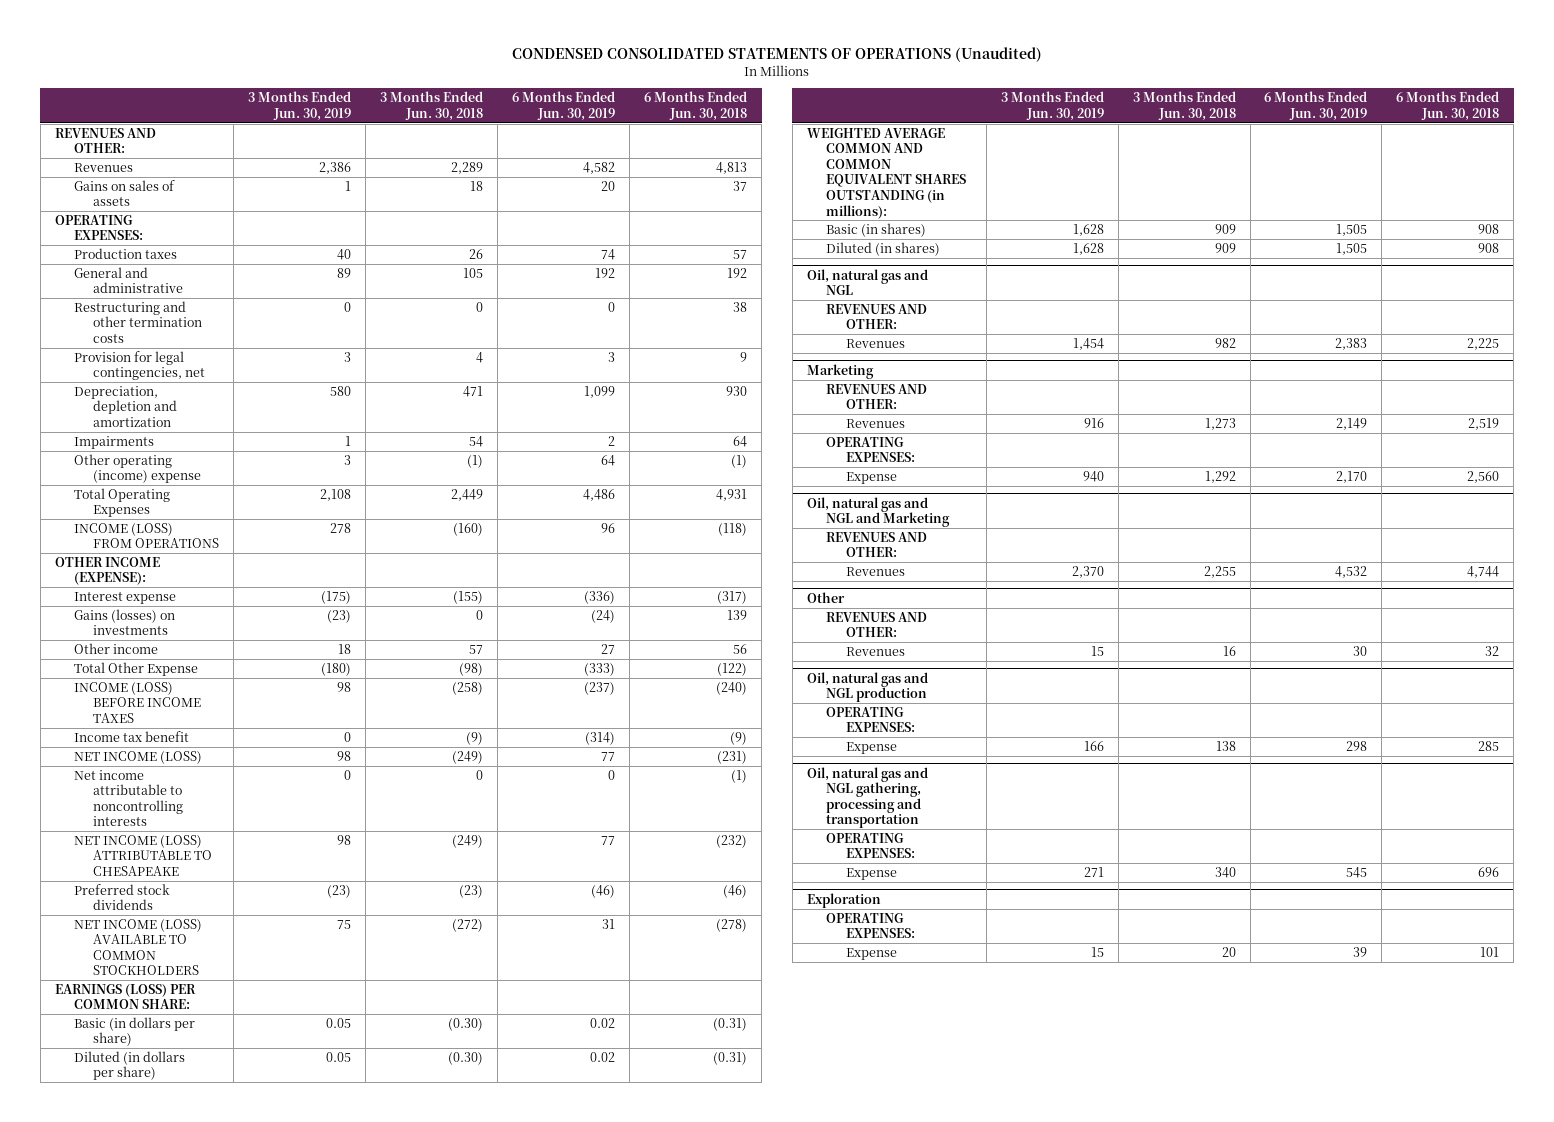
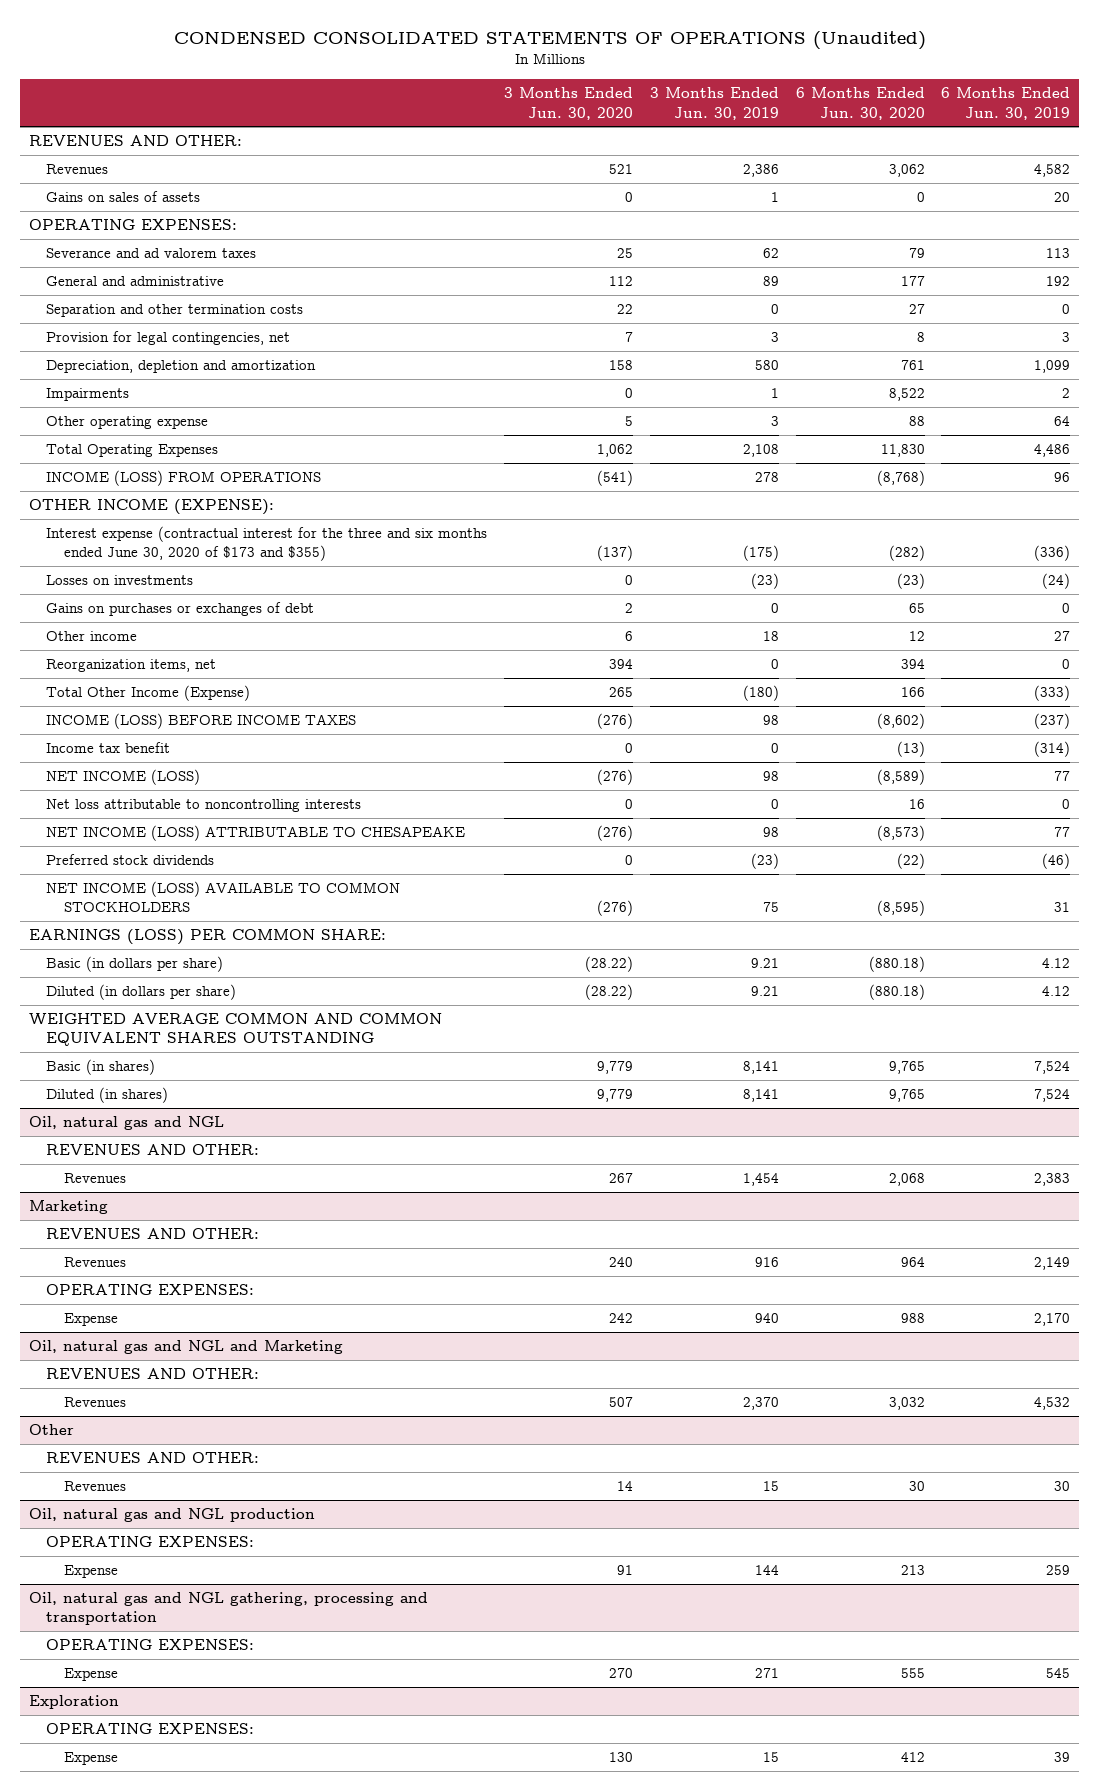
[380,91,484,121] 3 Months Ended Jun. 30, 2018 -> none
[644,91,748,121] 6 Months Ended Jun. 30, 2018 -> none
none -> [504,87,634,120] 3 Months Ended Jun. 30, 2020
none -> [795,87,925,120] 6 Months Ended Jun. 30, 2020
[73,247,177,259] Production taxes -> none
none -> [46,248,257,259] Severance and ad valorem taxes
[73,300,203,343] Restructuring and other termination costs -> [46,304,304,318] Separation and other termination costs
[73,453,202,484] Other operating (income) expense -> [46,416,209,430] Other operating expense
[73,591,176,604] Interest expense -> [46,526,488,562] Interest expense (contractual interest for the three and six months ended June 30, 2020 of $173 and $355)
[73,608,175,636] Gains (losses) on investments -> [46,575,194,586] Losses on investments
none -> [46,602,315,617] Gains on purchases or exchanges of debt
none -> [46,659,217,673] Reorganization items, net
[73,661,198,676] Total Other Expense -> [46,685,251,702] Total Other Income (Expense)
[73,769,184,827] Net income attributable to noncontrolling interests -> [46,799,362,813] Net loss attributable to noncontrolling interests
[326,1017,352,1028] 0.05 -> [750,958,779,969] 9.21
[590,1017,616,1028] 0.02 -> [1042,958,1071,969] 4.12
[326,1051,352,1062] 0.05 -> [750,986,779,997] 9.21
[590,1051,616,1062] 0.02 -> [1042,986,1071,997] 4.12
[806,127,967,219] WEIGHTED AVERAGE COMMON AND COMMON EQUIVALENT SHARES OUTSTANDING (in millions): -> [28,1013,442,1047] WEIGHTED AVERAGE COMMON AND COMMON EQUIVALENT SHARES OUTSTANDING
[1072,223,1104,236] 1,628 -> [742,1061,779,1075] 8,141
[1336,223,1368,236] 1,505 -> [1034,1061,1071,1075] 7,524
[1072,242,1104,255] 1,628 -> [742,1089,779,1103] 8,141
[1336,242,1368,255] 1,505 -> [1034,1089,1071,1103] 7,524
[1083,740,1104,751] 166 -> [754,1565,779,1576] 144
[1346,740,1368,751] 298 -> [1046,1565,1071,1576] 259

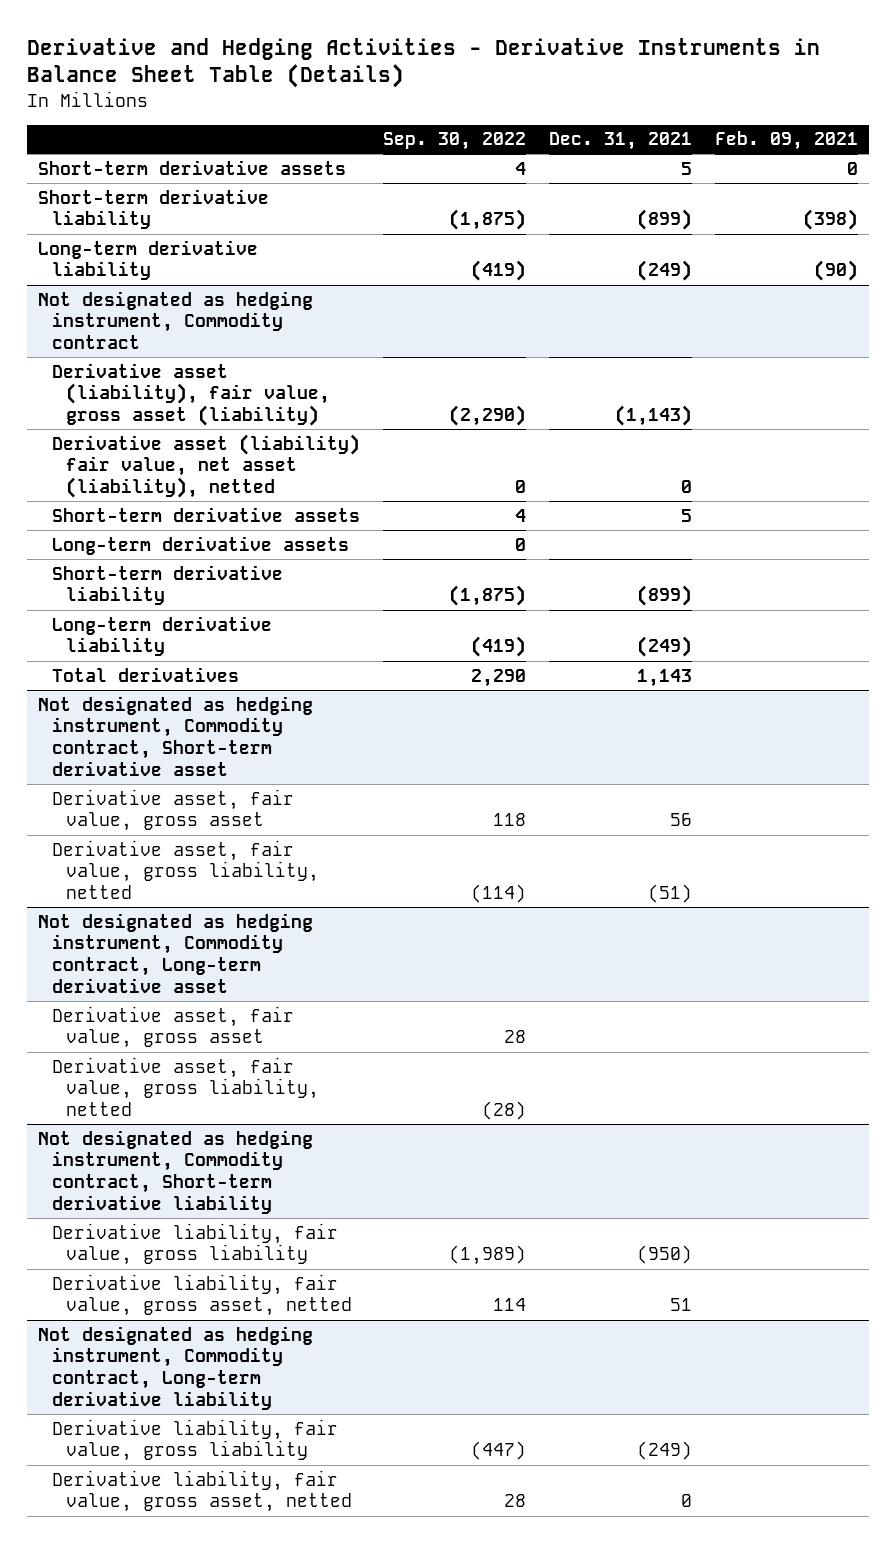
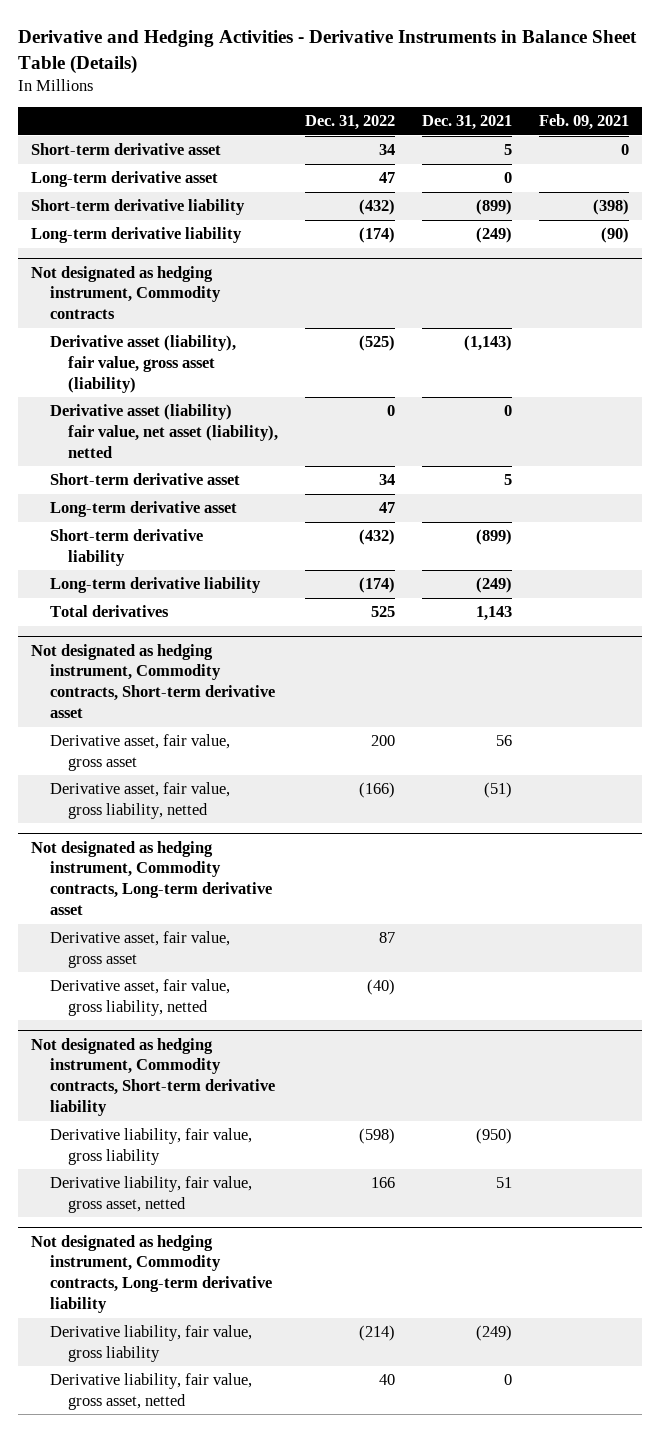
[383,132,527,151] Sep. 30, 2022 -> none
none -> [304,115,395,131] Dec. 31, 2022
[38,159,347,175] Short-term derivative assets -> [31,143,222,156] Short-term derivative asset
none -> [31,171,219,188] Long-term derivative asset
[38,290,314,350] Not designated as hedging instrument, Commodity contract -> [31,265,221,320] Not designated as hedging instrument, Commodity contracts
[52,506,361,522] Short-term derivative assets -> [49,473,240,486] Short-term derivative asset
[52,535,350,555] Long-term derivative assets -> [49,501,237,518] Long-term derivative asset
[38,695,314,777] Not designated as hedging instrument, Commodity contract, Short-term derivative asset -> [31,643,275,719] Not designated as hedging instrument, Commodity contracts, Short-term derivative asset
[38,912,314,994] Not designated as hedging instrument, Commodity contract, Long-term derivative asset -> [31,840,272,916] Not designated as hedging instrument, Commodity contracts, Long-term derivative asset
[38,1129,314,1215] Not designated as hedging instrument, Commodity contract, Short-term derivative liability -> [31,1037,275,1117] Not designated as hedging instrument, Commodity contracts, Short-term derivative liability
[38,1325,314,1411] Not designated as hedging instrument, Commodity contract, Long-term derivative liability -> [31,1234,272,1314] Not designated as hedging instrument, Commodity contracts, Long-term derivative liability

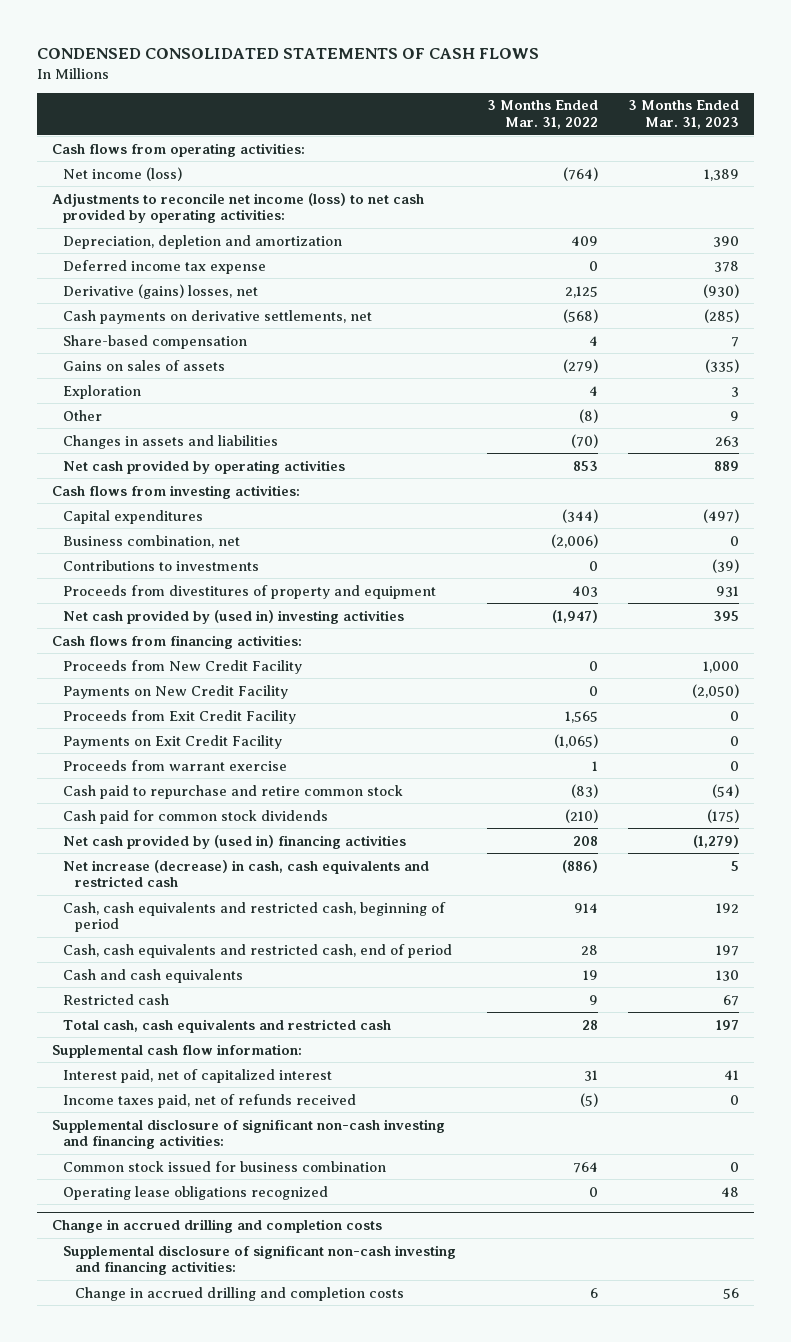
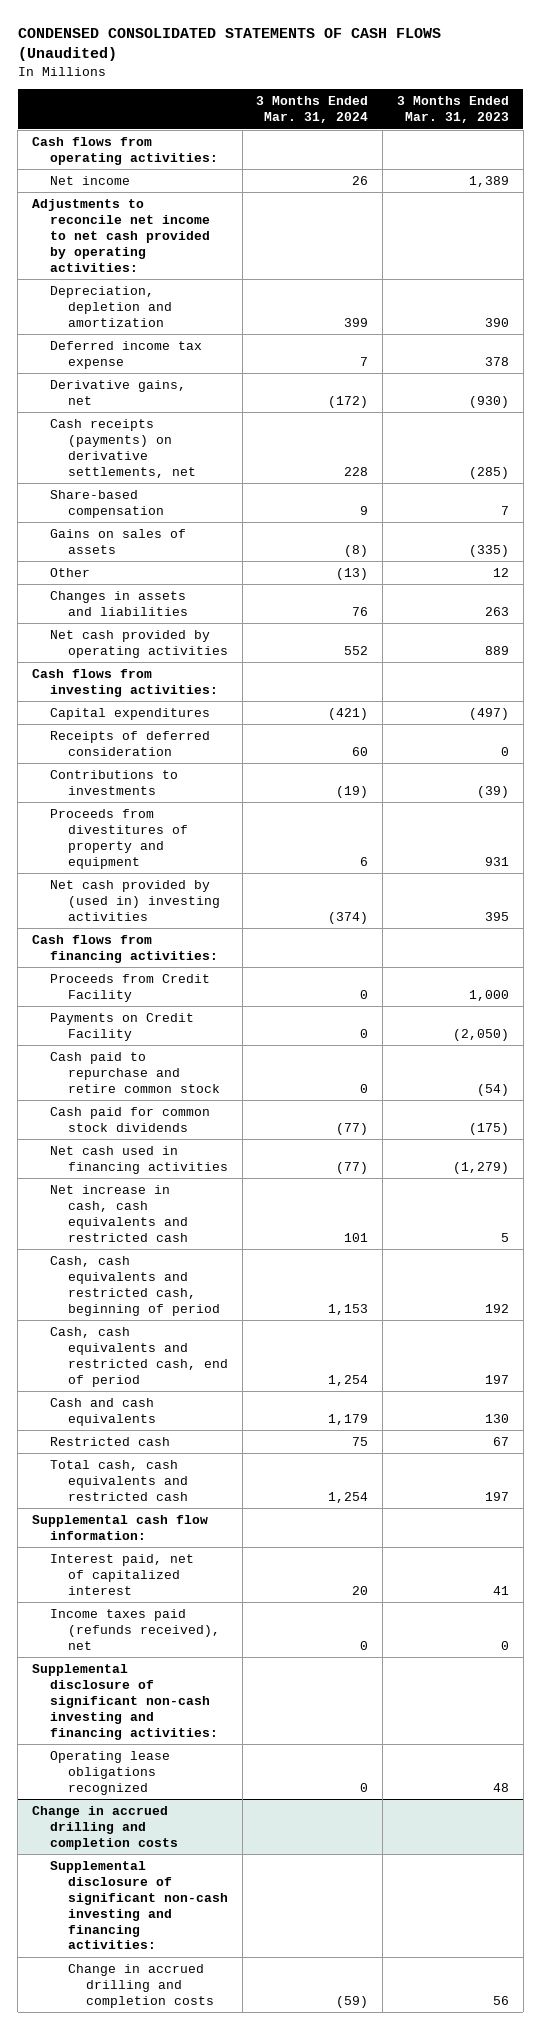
[37,48,540,60] CONDENSED CONSOLIDATED STATEMENTS OF CASH FLOWS -> [17,27,441,62] CONDENSED CONSOLIDATED STATEMENTS OF CASH FLOWS (Unaudited)
[486,100,598,129] 3 Months Ended Mar. 31, 2022 -> none
none -> [256,96,369,124] 3 Months Ended Mar. 31, 2024
[63,166,183,181] Net income (loss) -> [49,176,130,186] Net income
[52,192,425,224] Adjustments to reconcile net income (loss) to net cash provided by operating activities: -> [31,199,210,272] Adjustments to reconcile net income to net cash provided by operating activities:
[63,283,259,299] Derivative (gains) losses, net -> [49,380,186,405] Derivative gains, net
[63,309,373,324] Cash payments on derivative settlements, net -> [49,419,196,478] Cash receipts (payments) on derivative settlements, net
[63,384,142,399] Exploration -> none
[729,410,739,421] 9 -> [492,568,509,578] 12
[63,534,241,548] Business combination, net -> none
none -> [49,731,210,756] Receipts of deferred consideration
[63,659,303,674] Proceeds from New Credit Facility -> none
[63,684,289,699] Payments on New Credit Facility -> none
[63,759,288,771] Proceeds from warrant exercise -> none
[63,709,297,724] Proceeds from Exit Credit Facility -> [49,974,210,1002] Proceeds from Credit Facility
[729,710,739,721] 0 -> [468,989,509,1001] 1,000
[63,734,283,749] Payments on Exit Credit Facility -> [49,1013,194,1041] Payments on Credit Facility
[729,735,739,746] 0 -> [452,1028,509,1041] (2,050)
[63,834,407,849] Net cash provided by (used in) financing activities -> [49,1146,228,1174] Net cash used in financing activities
[63,859,430,888] Net increase (decrease) in cash, cash equivalents and restricted cash -> [49,1185,188,1242] Net increase in cash, cash equivalents and restricted cash
[63,1093,357,1108] Income taxes paid, net of refunds received -> [49,1609,220,1650] Income taxes paid (refunds received), net
[63,1160,387,1172] Common stock issued for business combination -> none

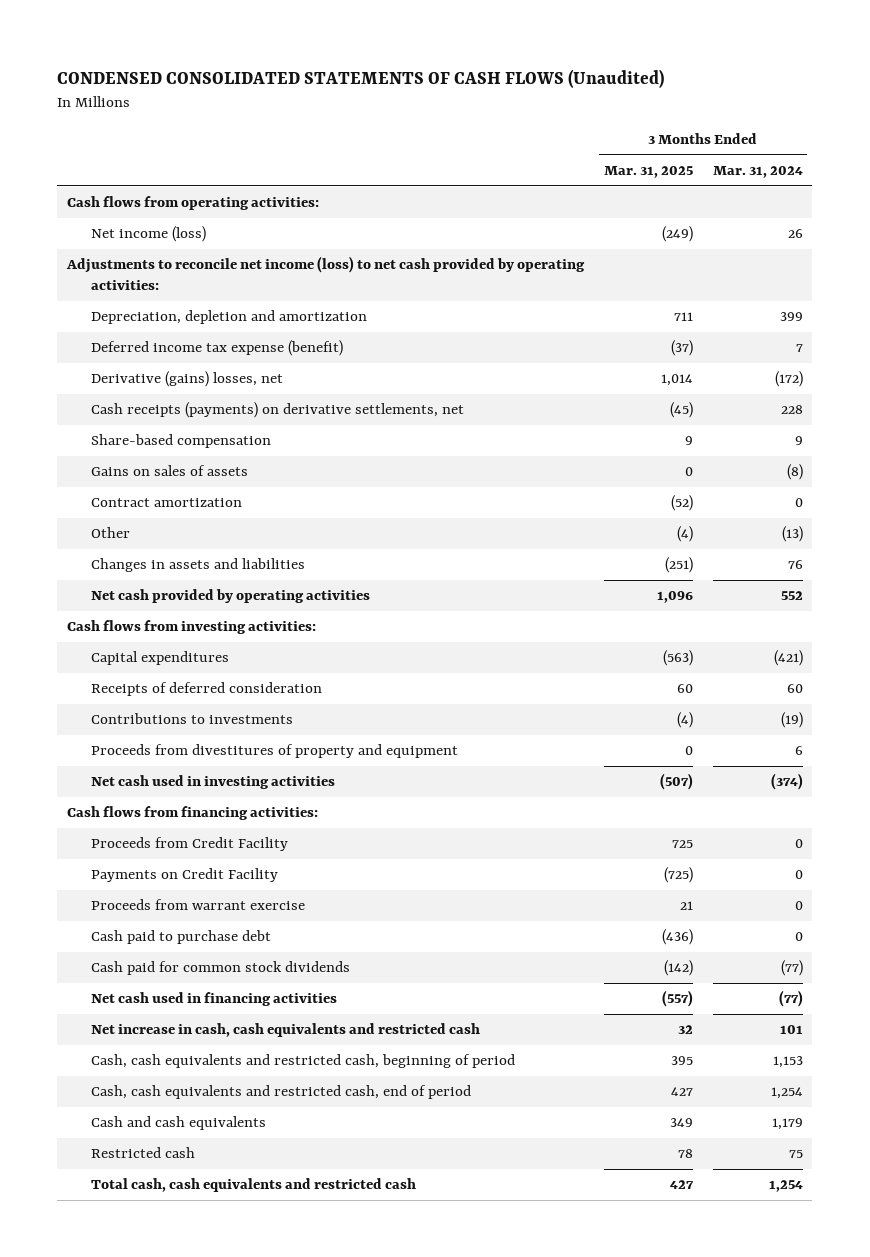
[396,96,509,124] 3 Months Ended Mar. 31, 2023 -> none
none -> [603,166,693,179] Mar. 31, 2025
[49,176,130,186] Net income -> [91,226,207,243] Net income (loss)
[31,199,210,272] Adjustments to reconcile net income to net cash provided by operating activities: -> [66,256,586,290] Adjustments to reconcile net income (loss) to net cash provided by operating activities:
[49,341,202,369] Deferred income tax expense -> [91,340,344,357] Deferred income tax expense (benefit)
[49,380,186,405] Derivative gains, net -> [91,371,284,388] Derivative (gains) losses, net
none -> [91,498,243,508] Contract amortization
[49,880,220,921] Net cash provided by (used in) investing activities -> [91,775,336,790] Net cash used in investing activities
[49,1052,220,1093] Cash paid to repurchase and retire common stock -> none
none -> [91,899,306,911] Proceeds from warrant exercise
none -> [91,930,272,945] Cash paid to purchase debt
[31,1515,208,1540] Supplemental cash flow information: -> none
[49,1554,194,1595] Interest paid, net of capitalized interest -> none
[49,1609,220,1650] Income taxes paid (refunds received), net -> none
[31,1664,218,1740] Supplemental disclosure of significant non-cash investing and financing activities: -> none
[49,1751,170,1795] Operating lease obligations recognized -> none
[31,1806,178,1850] Change in accrued drilling and completion costs -> none
[49,1861,228,1950] Supplemental disclosure of significant non-cash investing and financing activities: -> none
[67,1964,214,2008] Change in accrued drilling and completion costs -> none

